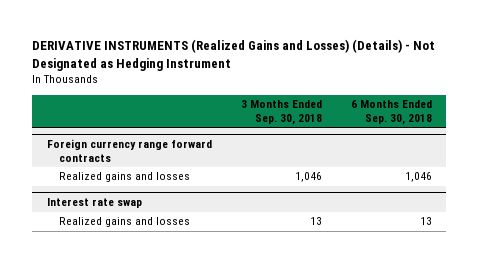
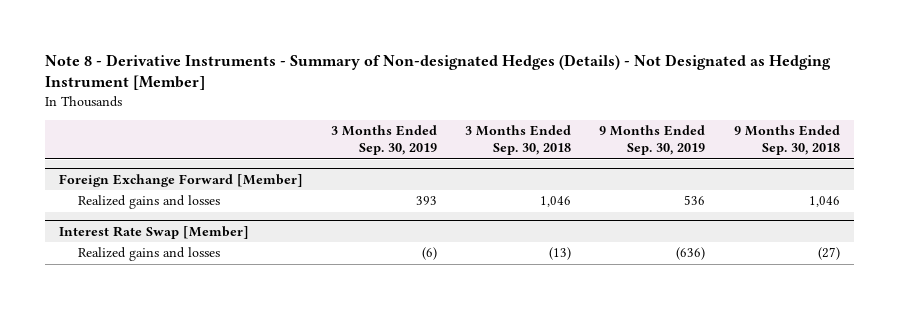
[32,39,436,71] DERIVATIVE INSTRUMENTS (Realized Gains and Losses) (Details) - Not Designated as Hedging Instrument -> [44,53,831,91] Note 8 - Derivative Instruments - Summary of Non-designated Hedges (Details) - Not Designated as Hedging Instrument [Member]
[350,100,432,125] 6 Months Ended Sep. 30, 2018 -> none
none -> [330,124,437,156] 3 Months Ended Sep. 30, 2019
none -> [599,124,706,156] 9 Months Ended Sep. 30, 2019
none -> [733,124,840,156] 9 Months Ended Sep. 30, 2018
[46,139,212,163] Foreign currency range forward contracts -> [58,173,303,187] Foreign Exchange Forward [Member]
[46,198,142,209] Interest rate swap -> [58,225,249,239] Interest Rate Swap [Member]
[309,217,322,226] 13 -> [549,247,572,261] (13)

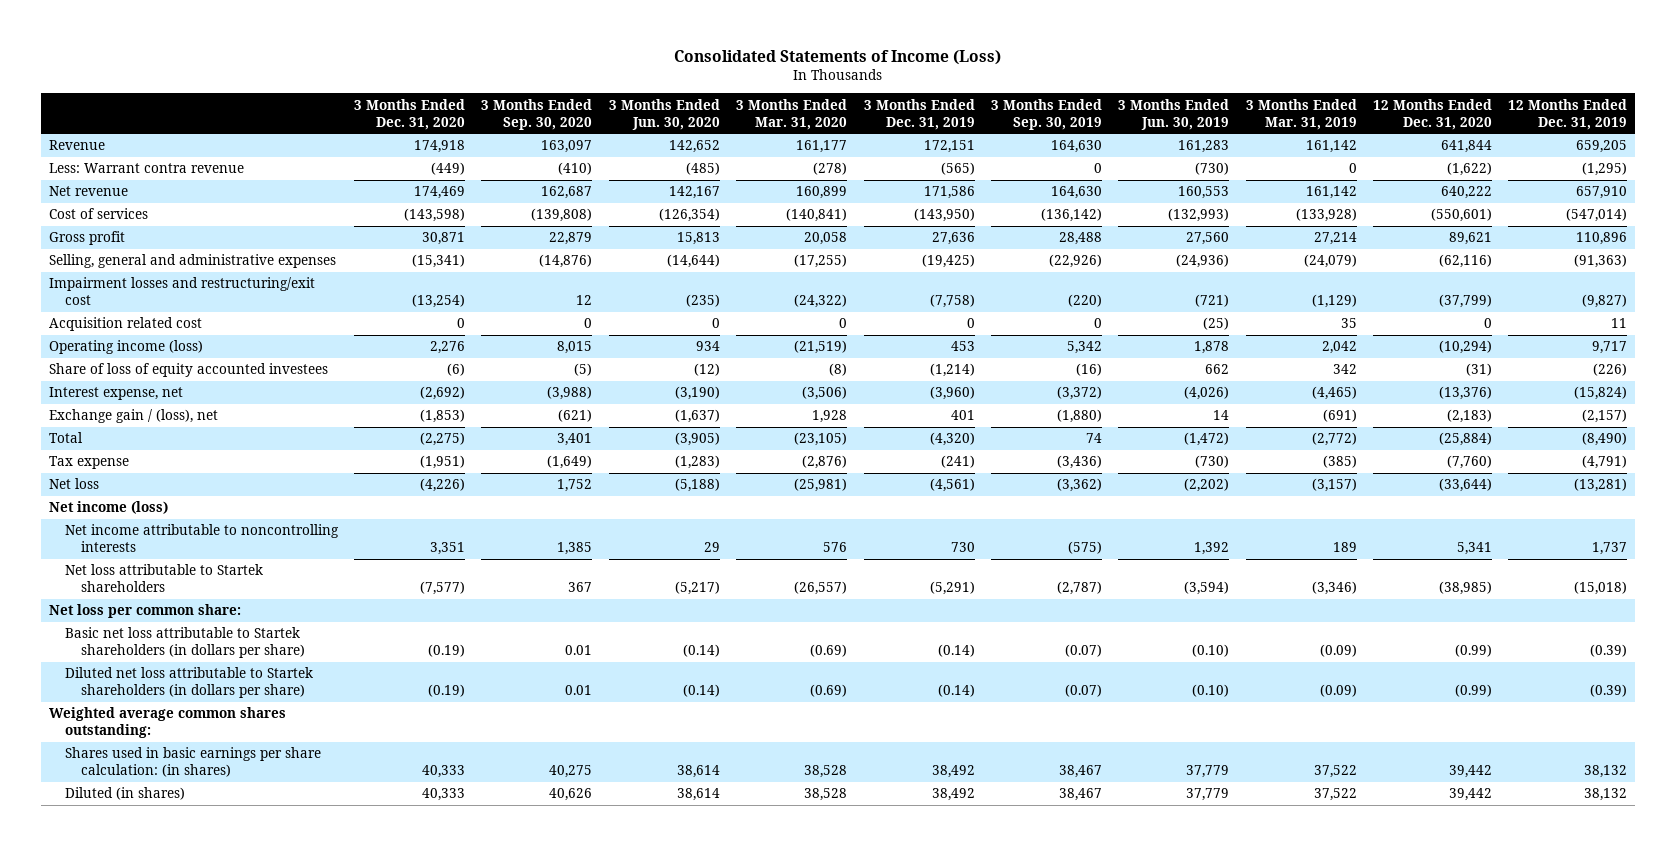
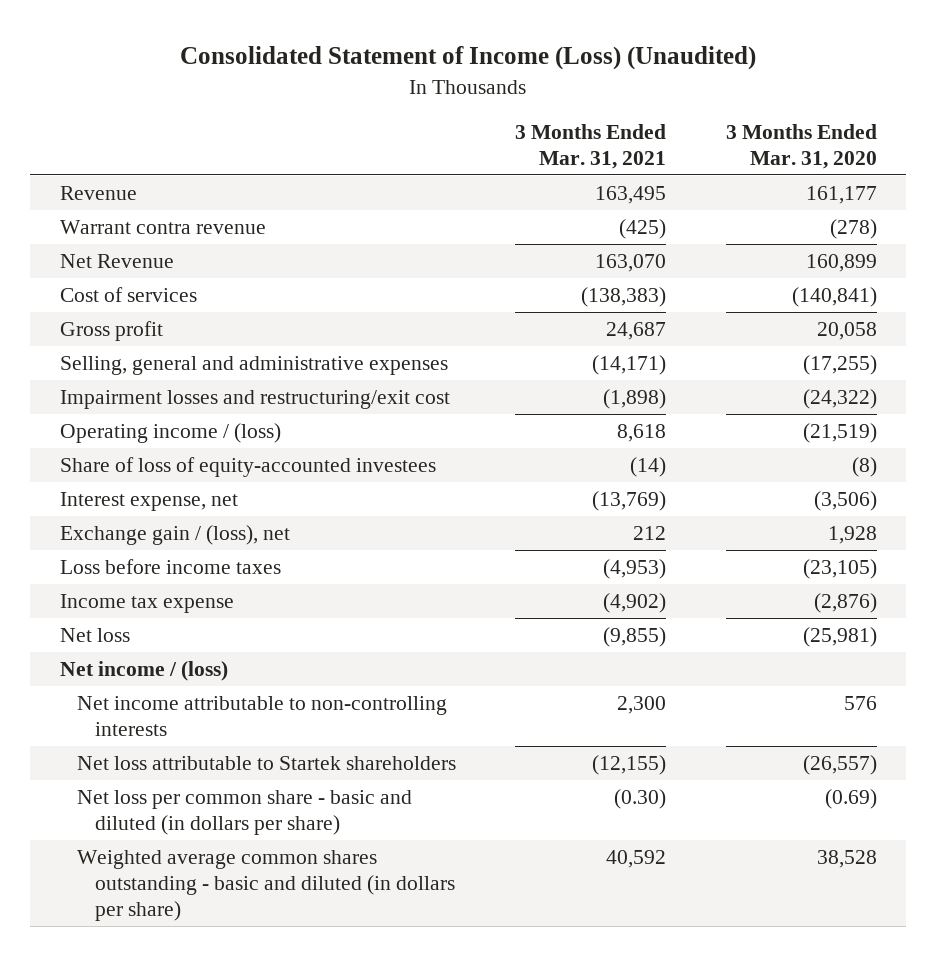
[674,49,1002,65] Consolidated Statements of Income (Loss) -> [180,46,757,71] Consolidated Statement of Income (Loss) (Unaudited)
[354,98,466,130] 3 Months Ended Dec. 31, 2020 -> none
[481,98,593,130] 3 Months Ended Sep. 30, 2020 -> none
[608,98,720,130] 3 Months Ended Jun. 30, 2020 -> none
[863,98,975,130] 3 Months Ended Dec. 31, 2019 -> none
[990,98,1102,130] 3 Months Ended Sep. 30, 2019 -> none
[1118,98,1230,130] 3 Months Ended Jun. 30, 2019 -> none
[1245,98,1357,130] 3 Months Ended Mar. 31, 2019 -> none
[1372,98,1492,130] 12 Months Ended Dec. 31, 2020 -> none
[1508,98,1628,130] 12 Months Ended Dec. 31, 2019 -> none
none -> [515,124,667,170] 3 Months Ended Mar. 31, 2021
[49,163,245,174] Less: Warrant contra revenue -> [60,219,267,234] Warrant contra revenue
[49,186,129,197] Net revenue -> [60,253,175,268] Net Revenue
[49,317,203,332] Acquisition related cost -> none
[49,340,204,355] Operating income (loss) -> [60,422,282,443] Operating income / (loss)
[49,363,329,378] Share of loss of equity accounted investees -> [60,456,437,477] Share of loss of equity-accounted investees
[49,432,84,444] Total -> [60,558,282,574] Loss before income taxes
[49,456,130,470] Tax expense -> [60,593,235,613] Income tax expense
[49,501,169,515] Net income (loss) -> [60,660,229,681] Net income / (loss)
[64,524,339,553] Net income attributable to noncontrolling interests -> [77,695,448,736] Net income attributable to non-controlling interests
[49,604,242,619] Net loss per common share: -> none
[49,707,287,739] Weighted average common shares outstanding: -> none
[64,747,321,778] Shares used in basic earnings per share calculation: (in shares) -> none
[64,787,185,801] Diluted (in shares) -> none
[64,627,305,659] Basic net loss attributable to Startek shareholders (in dollars per share) -> [77,789,413,835] Net loss per common share - basic and diluted (in dollars per share)
[64,667,313,699] Diluted net loss attributable to Startek shareholders (in dollars per share) -> [77,849,455,921] Weighted average common shares outstanding - basic and diluted (in dollars per share)
[810,684,848,698] (0.69) -> [816,849,877,868] 38,528

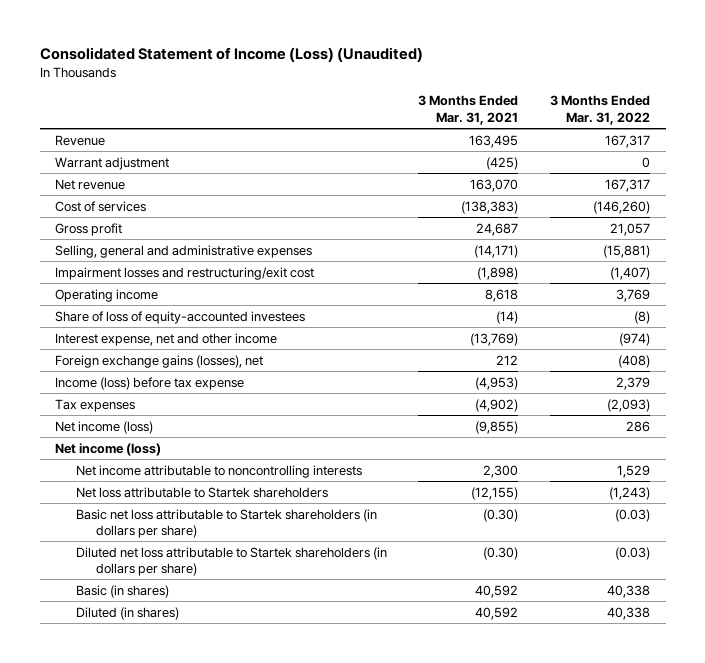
[725,124,877,170] 3 Months Ended Mar. 31, 2020 -> none
none -> [549,95,650,125] 3 Months Ended Mar. 31, 2022
[60,219,267,234] Warrant contra revenue -> [55,156,170,170] Warrant adjustment
[60,253,175,268] Net Revenue -> [55,178,126,190] Net revenue
[60,422,282,443] Operating income / (loss) -> [55,288,159,302] Operating income
[60,491,239,511] Interest expense, net -> [55,332,278,346] Interest expense, net and other income
[60,524,291,545] Exchange gain / (loss), net -> [55,354,264,368] Foreign exchange gains (losses), net
[60,558,282,574] Loss before income taxes -> [55,376,245,390] Income (loss) before tax expense
[60,593,235,613] Income tax expense -> [55,398,136,412] Tax expenses
[60,627,131,642] Net loss -> [55,420,154,434] Net income (loss)
[60,660,229,681] Net income / (loss) -> [55,442,162,456] Net income (loss)
[77,695,448,736] Net income attributable to non-controlling interests -> [75,464,362,478] Net income attributable to noncontrolling interests
[77,789,413,835] Net loss per common share - basic and diluted (in dollars per share) -> [75,508,377,538] Basic net loss attributable to Startek shareholders (in dollars per share)
[77,849,455,921] Weighted average common shares outstanding - basic and diluted (in dollars per share) -> [75,546,387,576] Diluted net loss attributable to Startek shareholders (in dollars per share)
[606,849,667,868] 40,592 -> [483,546,519,560] (0.30)
none -> [75,584,169,598] Basic (in shares)
none -> [75,606,179,620] Diluted (in shares)

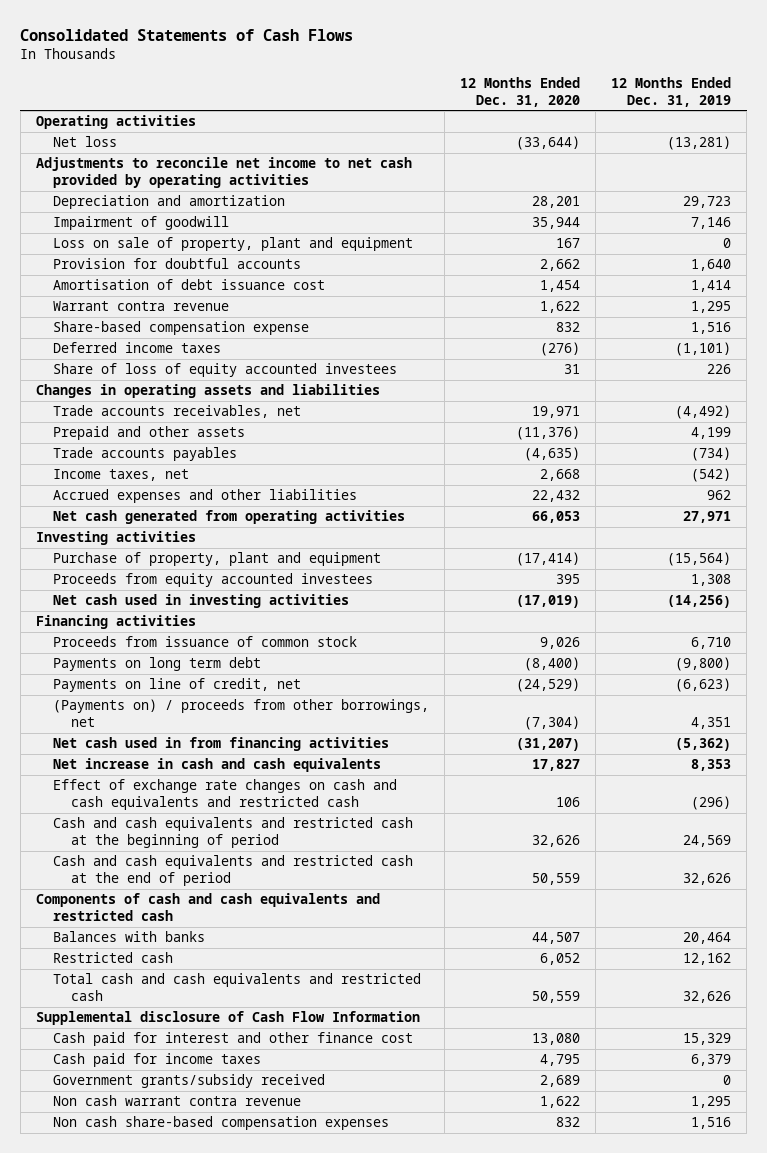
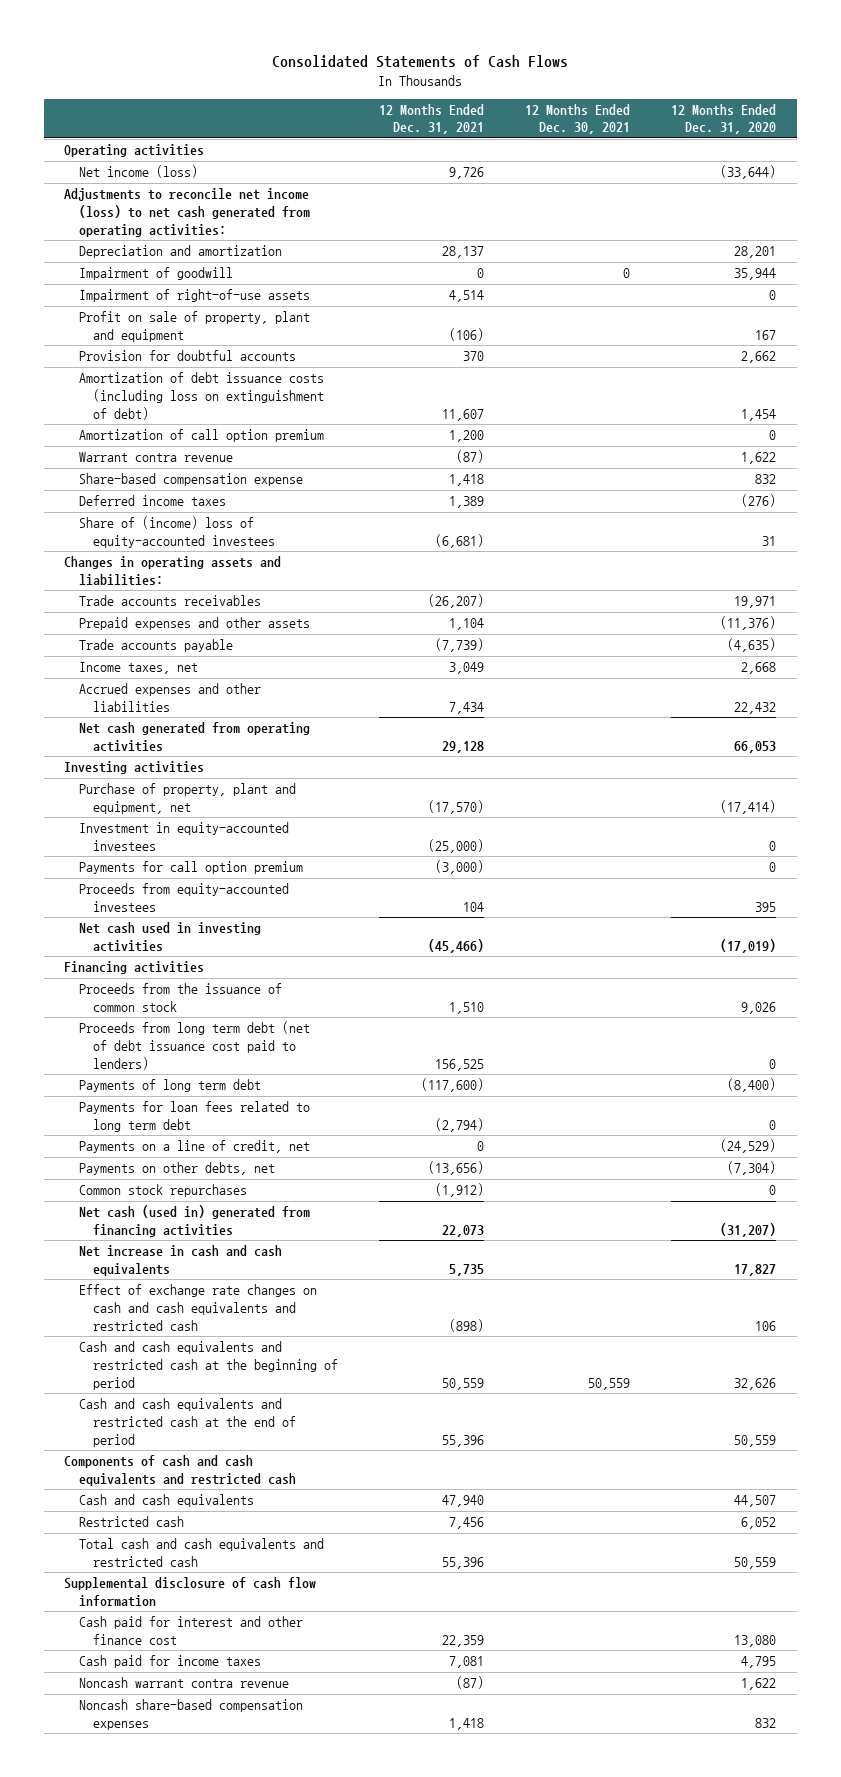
[611,76,732,107] 12 Months Ended Dec. 31, 2019 -> none
none -> [379,103,485,135] 12 Months Ended Dec. 31, 2021
none -> [525,103,631,135] 12 Months Ended Dec. 30, 2021
[53,136,118,148] Net loss -> [78,165,198,179] Net income (loss)
[35,157,412,189] Adjustments to reconcile net income to net cash provided by operating activities -> [64,188,310,237] Adjustments to reconcile net income (loss) to net cash generated from operating activities:
none -> [78,289,310,303] Impairment of right-of-use assets
[53,237,414,252] Loss on sale of property, plant and equipment -> [78,311,310,342] Profit on sale of property, plant and equipment
[53,279,326,291] Amortisation of debt issuance cost -> [78,372,325,420] Amortization of debt issuance costs (including loss on extinguishment of debt)
none -> [78,429,324,443] Amortization of call option premium
[53,363,398,378] Share of loss of equity accounted investees -> [78,516,276,548] Share of (income) loss of equity-accounted investees
[35,384,380,399] Changes in operating assets and liabilities -> [64,556,282,586] Changes in operating assets and liabilities:
[53,405,302,419] Trade accounts receivables, net -> [78,595,261,607] Trade accounts receivables
[53,426,246,441] Prepaid and other assets -> [78,617,310,631] Prepaid expenses and other assets
[53,447,238,462] Trade accounts payables -> [78,639,233,653] Trade accounts payable
[53,552,382,567] Purchase of property, plant and equipment -> [78,783,296,814] Purchase of property, plant and equipment, net
none -> [78,822,289,851] Investment in equity-accounted investees
none -> [78,861,303,875] Payments for call option premium
[53,573,374,588] Proceeds from equity accounted investees -> [78,883,289,912] Proceeds from equity-accounted investees
[53,636,358,648] Proceeds from issuance of common stock -> [78,983,282,1012] Proceeds from the issuance of common stock
none -> [78,1021,310,1070] Proceeds from long term debt (net of debt issuance cost paid to lenders)
[53,657,262,672] Payments on long term debt -> [78,1079,261,1093] Payments of long term debt
none -> [78,1101,310,1132] Payments for loan fees related to long term debt
[53,678,302,693] Payments on line of credit, net -> [78,1140,310,1154] Payments on a line of credit, net
[53,699,430,728] (Payments on) / proceeds from other borrowings, net -> [78,1162,275,1176] Payments on other debts, net
none -> [78,1184,247,1198] Common stock repurchases
[53,737,390,752] Net cash used in from financing activities -> [78,1205,310,1237] Net cash (used in) generated from financing activities
[53,931,206,943] Balances with banks -> [78,1494,254,1508] Cash and cash equivalents
[35,1011,420,1026] Supplemental disclosure of Cash Flow Information -> [64,1577,317,1607] Supplemental disclosure of cash flow information
[53,1074,326,1089] Government grants/subsidy received -> none
[53,1095,302,1107] Non cash warrant contra revenue -> [78,1677,289,1689] Noncash warrant contra revenue
[53,1116,390,1131] Non cash share-based compensation expenses -> [78,1699,303,1730] Noncash share-based compensation expenses

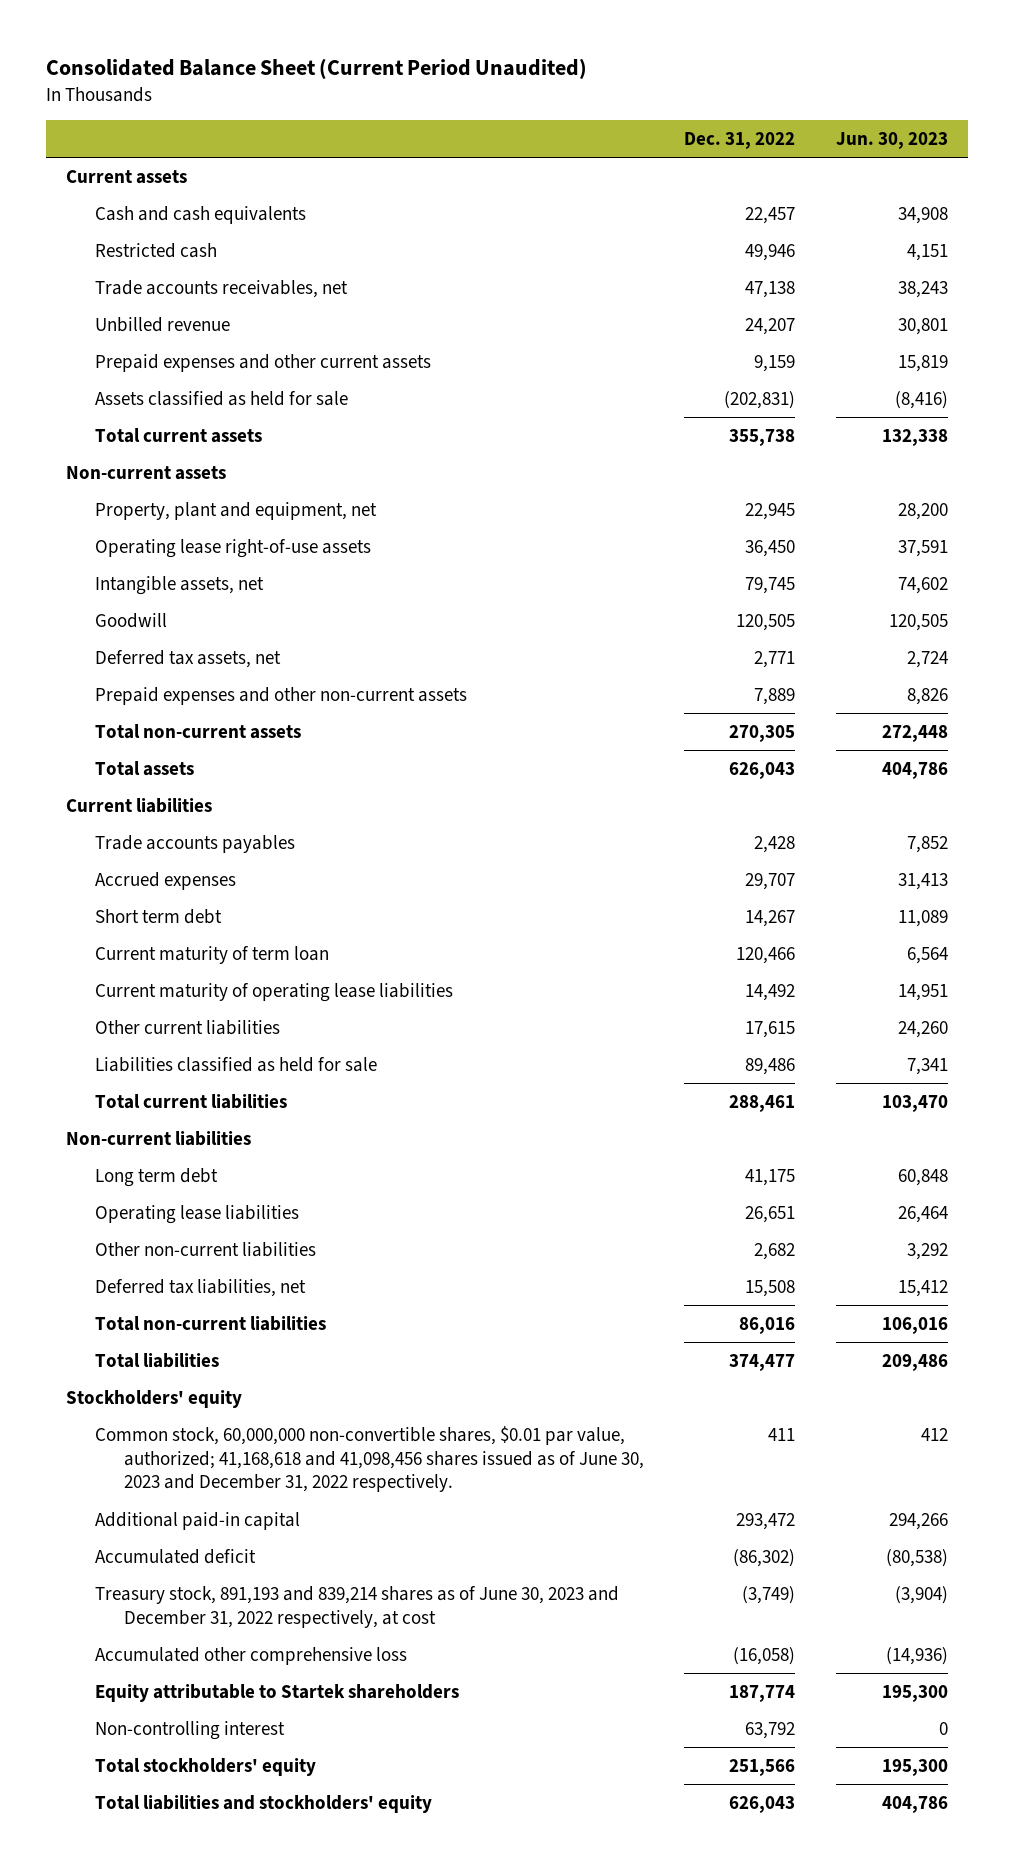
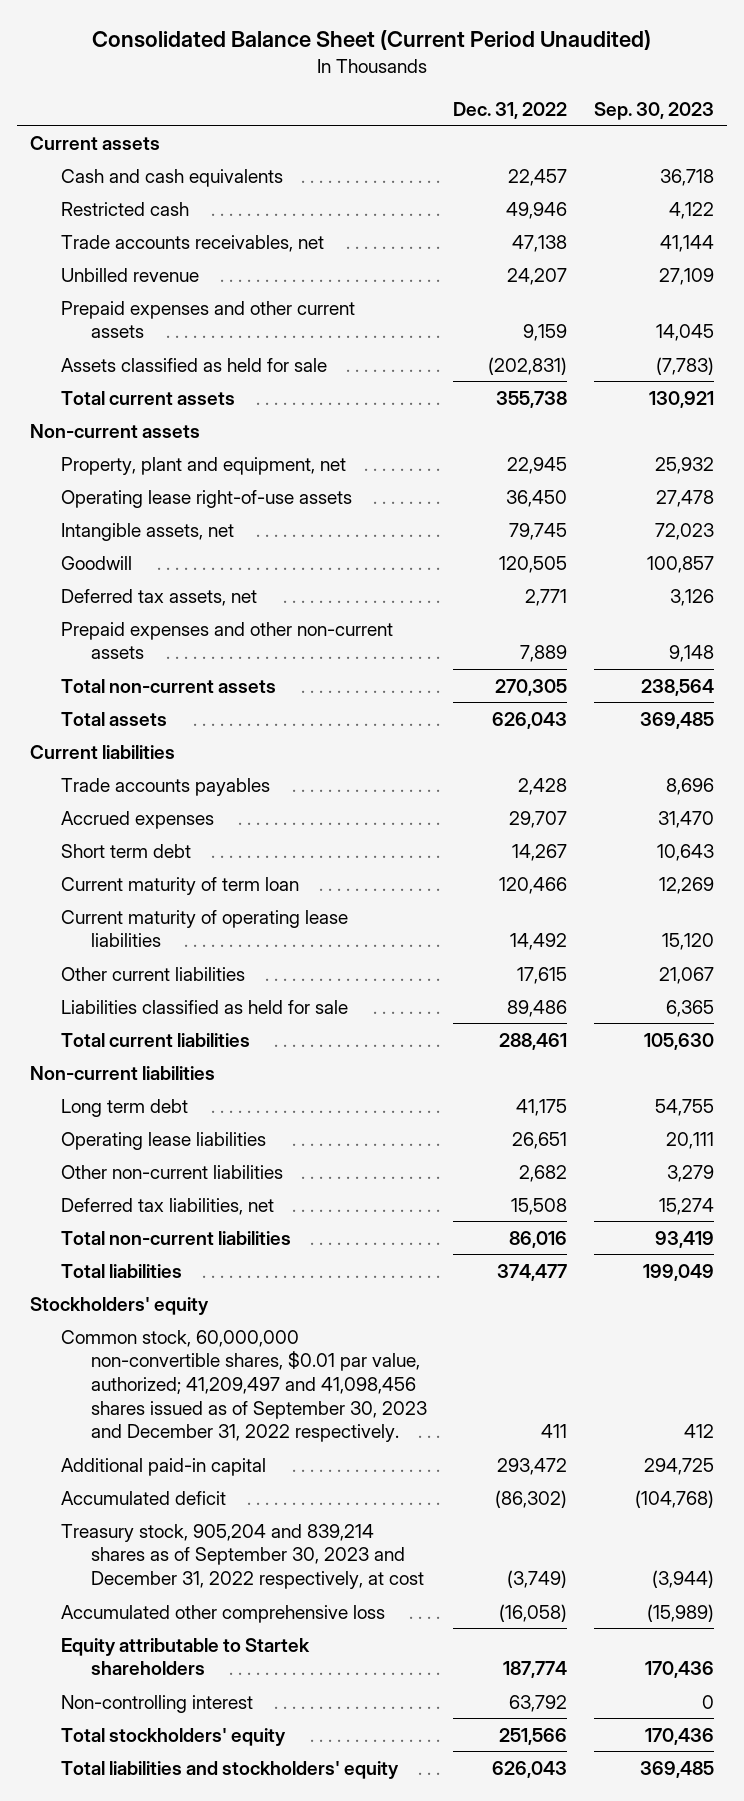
[835,131,948,149] Jun. 30, 2023 -> none
none -> [593,101,714,120] Sep. 30, 2023
[94,1425,644,1493] Common stock, 60,000,000 non-convertible shares, $0.01 par value, authorized; 41,168,618 and 41,098,456 shares issued as of June 30, 2023 and December 31, 2022 respectively. -> [60,1329,427,1443] Common stock, 60,000,000 non-convertible shares, $0.01 par value, authorized; 41,209,497 and 41,098,456 shares issued as of September 30, 2023 and December 31, 2022 respectively.
[94,1585,619,1628] Treasury stock, 891,193 and 839,214 shares as of June 30, 2023 and December 31, 2022 respectively, at cost -> [60,1523,424,1589] Treasury stock, 905,204 and 839,214 shares as of September 30, 2023 and December 31, 2022 respectively, at cost

